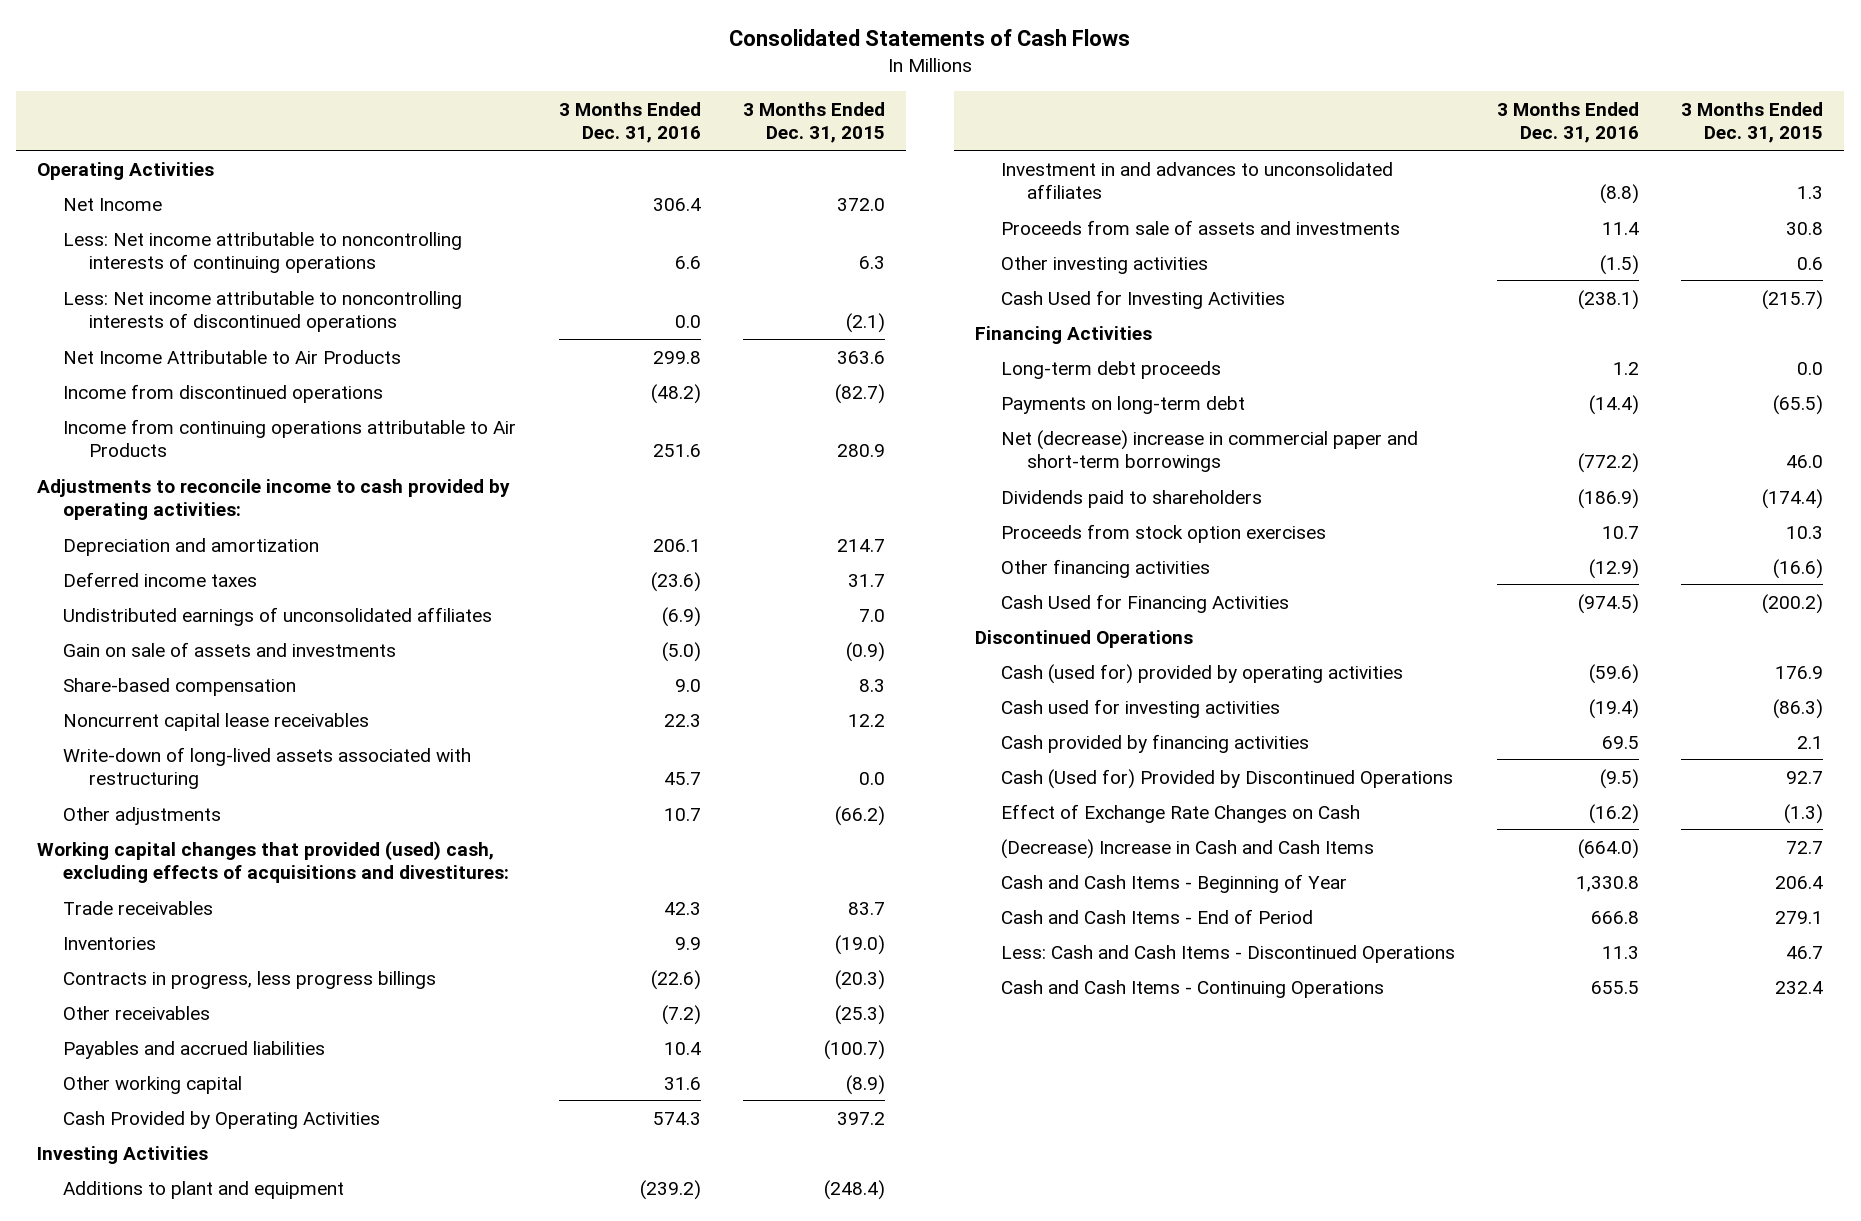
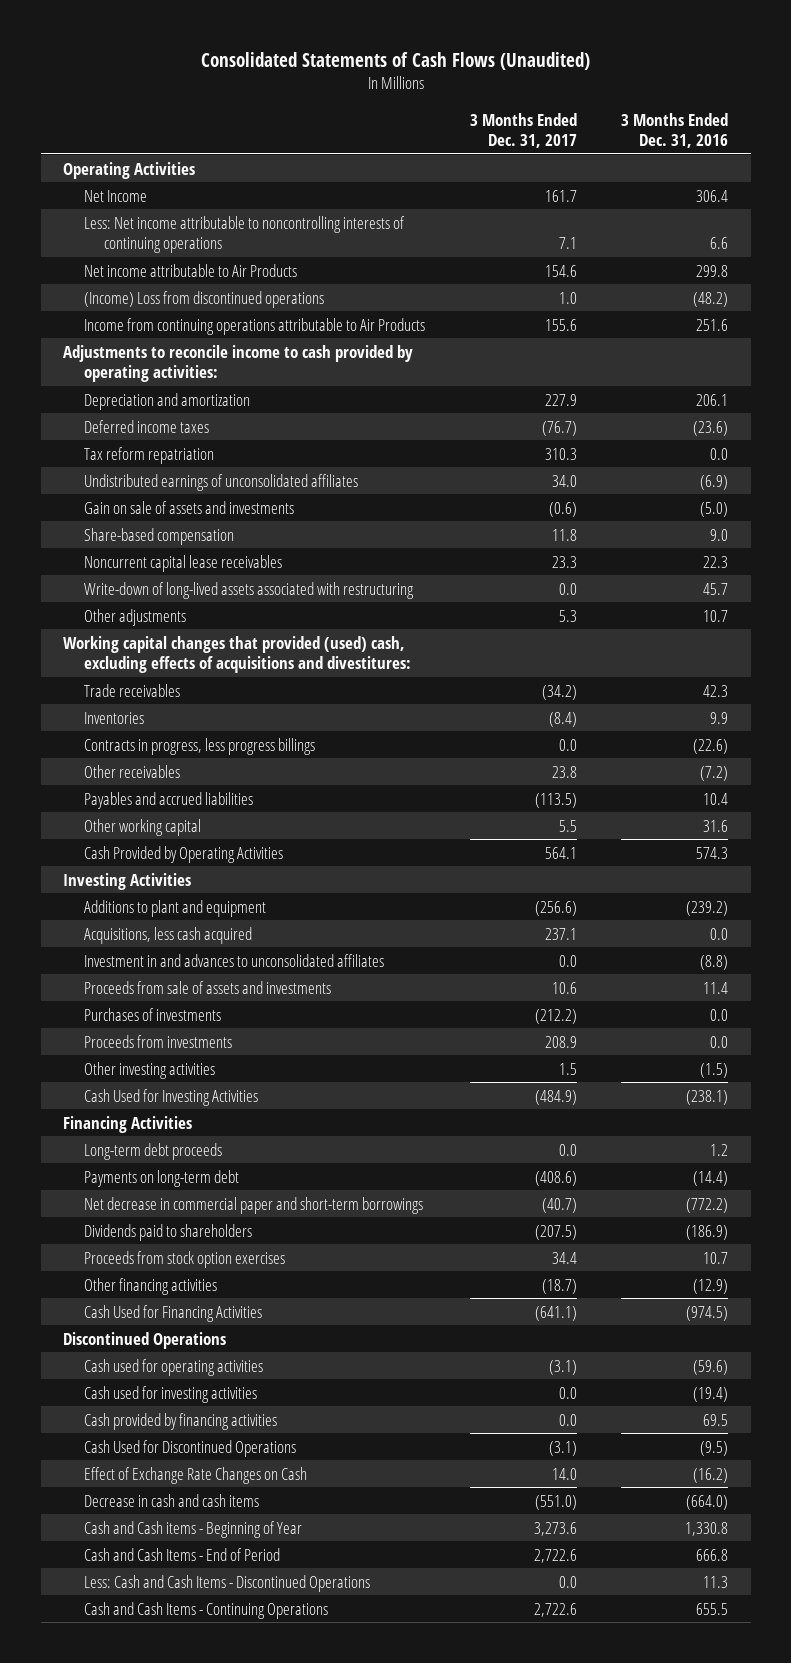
[729,28,1131,46] Consolidated Statements of Cash Flows -> [200,51,590,70] Consolidated Statements of Cash Flows (Unaudited)
[743,101,886,144] 3 Months Ended Dec. 31, 2015 -> none
none -> [469,112,577,149] 3 Months Ended Dec. 31, 2017
[62,290,462,333] Less: Net income attributable to noncontrolling interests of discontinued operations -> none
[62,349,401,364] Net Income Attributable to Air Products -> [83,263,297,277] Net income attributable to Air Products
[62,383,383,403] Income from discontinued operations -> [83,290,324,308] (Income) Loss from discontinued operations
none -> [83,446,214,464] Tax reform repatriation
none -> [83,926,252,944] Acquisitions, less cash acquired
none -> [83,1007,221,1021] Purchases of investments
none -> [83,1034,232,1048] Proceeds from investments
[1001,429,1419,473] Net (decrease) increase in commercial paper and short-term borrowings -> [83,1196,423,1214] Net decrease in commercial paper and short-term borrowings
[1001,663,1404,684] Cash (used for) provided by operating activities -> [83,1358,263,1376] Cash used for operating activities
[1001,768,1454,789] Cash (Used for) Provided by Discontinued Operations -> [83,1439,296,1457] Cash Used for Discontinued Operations
[1001,838,1375,859] (Decrease) Increase in Cash and Cash Items -> [83,1493,259,1507] Decrease in cash and cash items
[1001,873,1348,893] Cash and Cash Items - Beginning of Year -> [83,1520,302,1538] Cash and Cash items - Beginning of Year

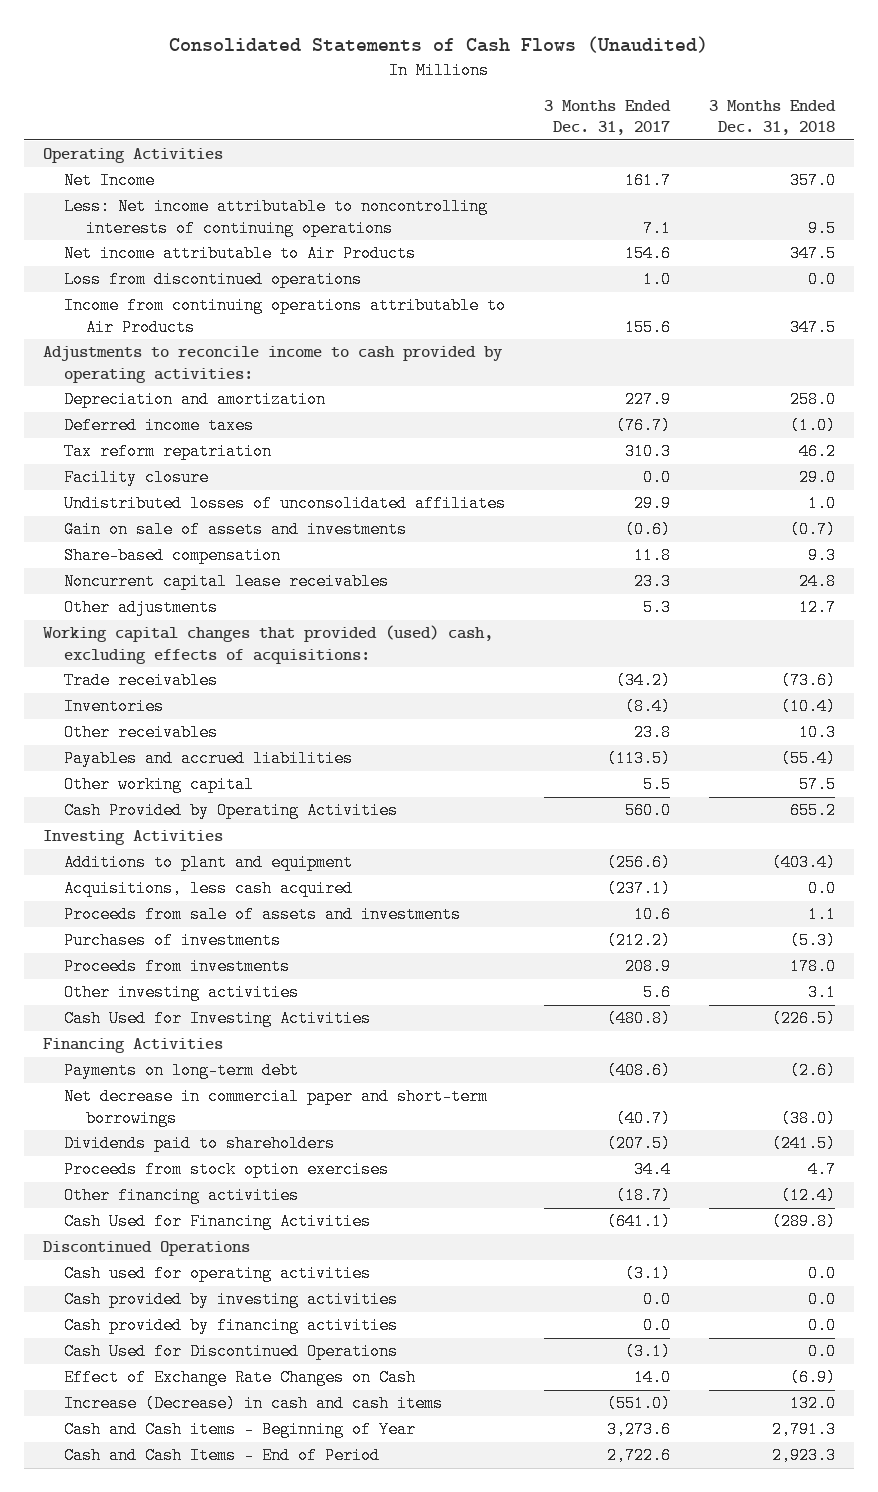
[621,112,729,149] 3 Months Ended Dec. 31, 2016 -> none
none -> [708,99,836,136] 3 Months Ended Dec. 31, 2018
[83,290,324,308] (Income) Loss from discontinued operations -> [64,271,363,289] Loss from discontinued operations
none -> [64,469,210,487] Facility closure
[83,473,358,491] Undistributed earnings of unconsolidated affiliates -> [64,495,507,513] Undistributed losses of unconsolidated affiliates
[551,474,577,487] 34.0 -> [634,495,672,513] 29.9
[83,581,414,599] Write-down of long-lived assets associated with restructuring -> none
[63,635,411,674] Working capital changes that provided (used) cash, excluding effects of acquisitions and divestitures: -> [42,625,493,664] Working capital changes that provided (used) cash, excluding effects of acquisitions:
[83,737,315,755] Contracts in progress, less progress billings -> none
[544,846,577,859] 564.1 -> [625,802,672,820] 560.0
[83,953,384,967] Investment in and advances to unconsolidated affiliates -> none
[544,927,577,940] 237.1 -> [607,880,672,898] (237.1)
[558,1062,577,1075] 1.5 -> [643,984,672,1002] 5.6
[534,1089,577,1105] (484.9) -> [607,1010,672,1028] (480.8)
[83,1142,222,1160] Long-term debt proceeds -> none
[83,1385,257,1403] Cash used for investing activities -> [64,1291,399,1309] Cash provided by investing activities
[83,1493,259,1507] Decrease in cash and cash items -> [64,1395,444,1413] Increase (Decrease) in cash and cash items
[83,1574,370,1592] Less: Cash and Cash Items - Discontinued Operations -> none
[83,1601,328,1619] Cash and Cash Items - Continuing Operations -> none

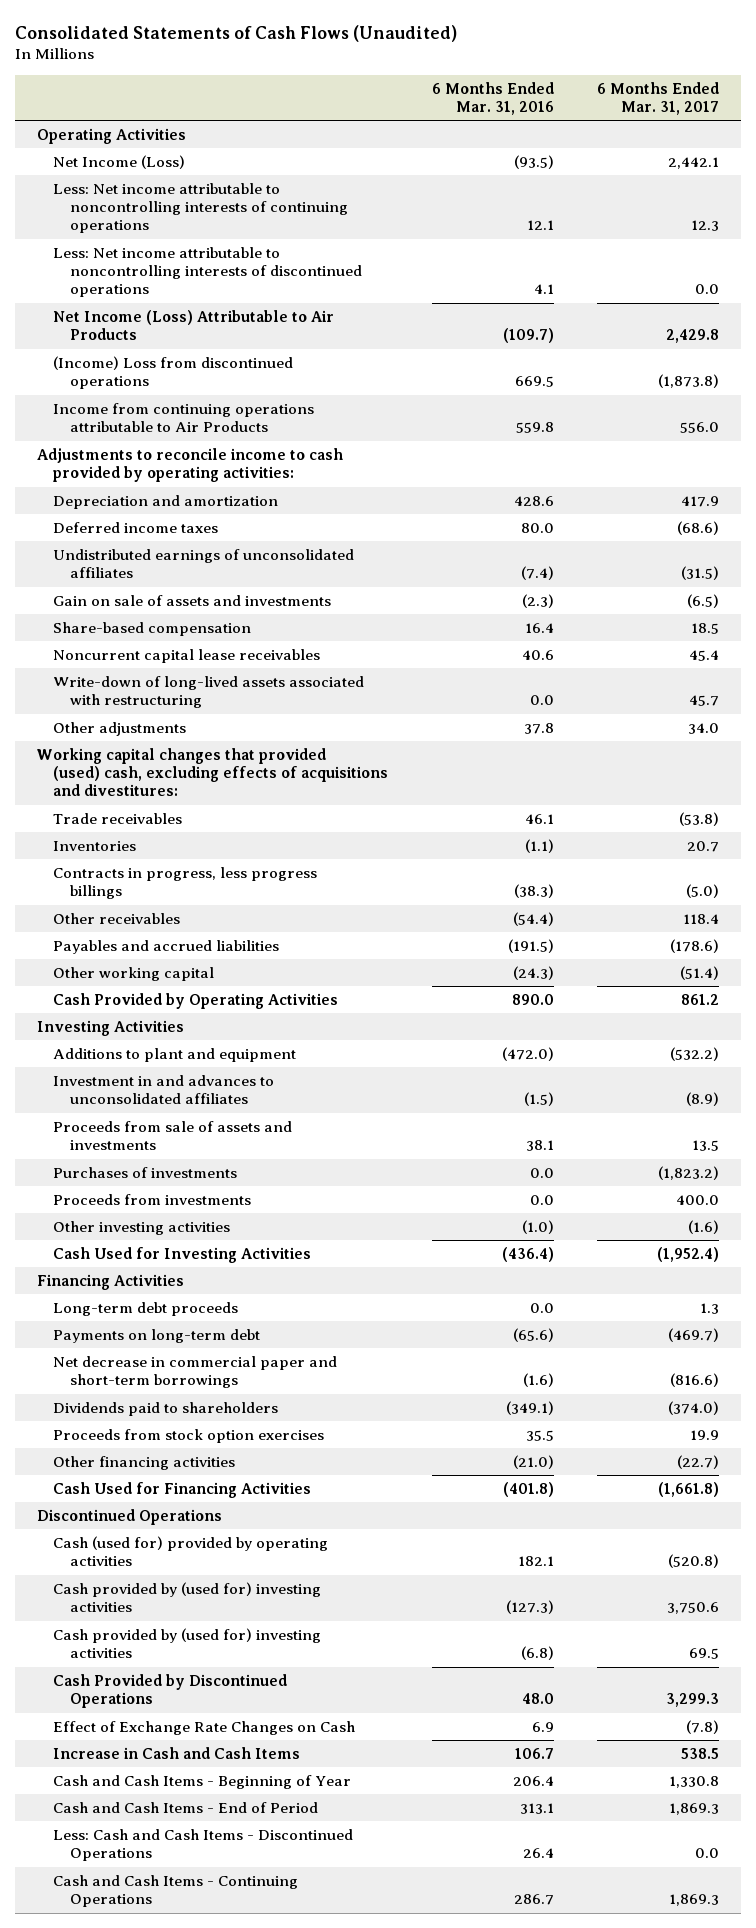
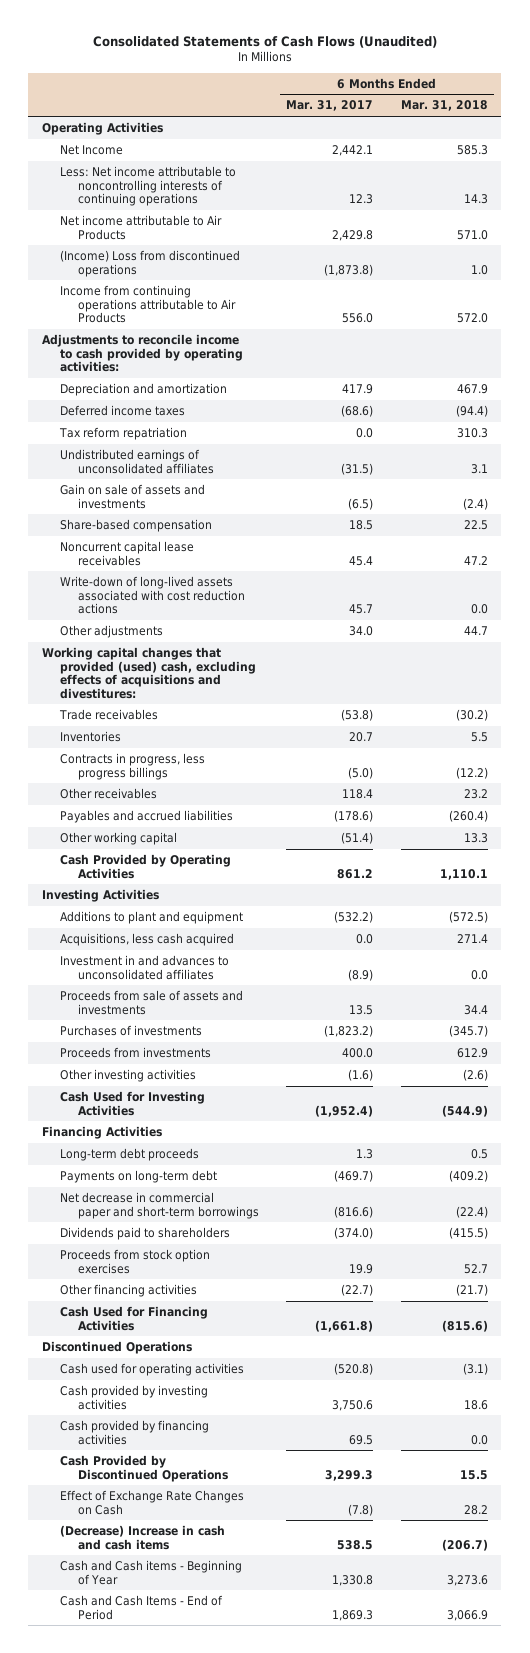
[431,81,554,115] 6 Months Ended Mar. 31, 2016 -> none
none -> [400,100,488,112] Mar. 31, 2018
[53,155,186,170] Net Income (Loss) -> [60,145,124,156] Net Income
[53,247,363,298] Less: Net income attributable to noncontrolling interests of discontinued operations -> none
[53,310,335,341] Net Income (Loss) Attributable to Air Products -> [60,215,223,240] Net income attributable to Air Products
none -> [59,427,188,441] Tax reform repatriation
[53,676,365,709] Write-down of long-lived assets associated with restructuring -> [60,576,246,615] Write-down of long-lived assets associated with cost reduction actions
none -> [60,933,235,947] Acquisitions, less cash acquired
[53,1536,329,1567] Cash (used for) provided by operating activities -> [60,1363,245,1377] Cash used for operating activities
[53,1582,322,1613] Cash provided by (used for) investing activities -> [60,1385,209,1410] Cash provided by investing activities
[53,1628,322,1659] Cash provided by (used for) investing activities -> [60,1420,210,1445] Cash provided by financing activities
[53,1747,301,1760] Increase in Cash and Cash Items -> [60,1525,226,1550] (Decrease) Increase in cash and cash items
[53,1775,352,1790] Cash and Cash Items - Beginning of Year -> [60,1560,243,1585] Cash and Cash items - Beginning of Year
[53,1829,354,1862] Less: Cash and Cash Items - Discontinued Operations -> none
[53,1875,299,1908] Cash and Cash Items - Continuing Operations -> none

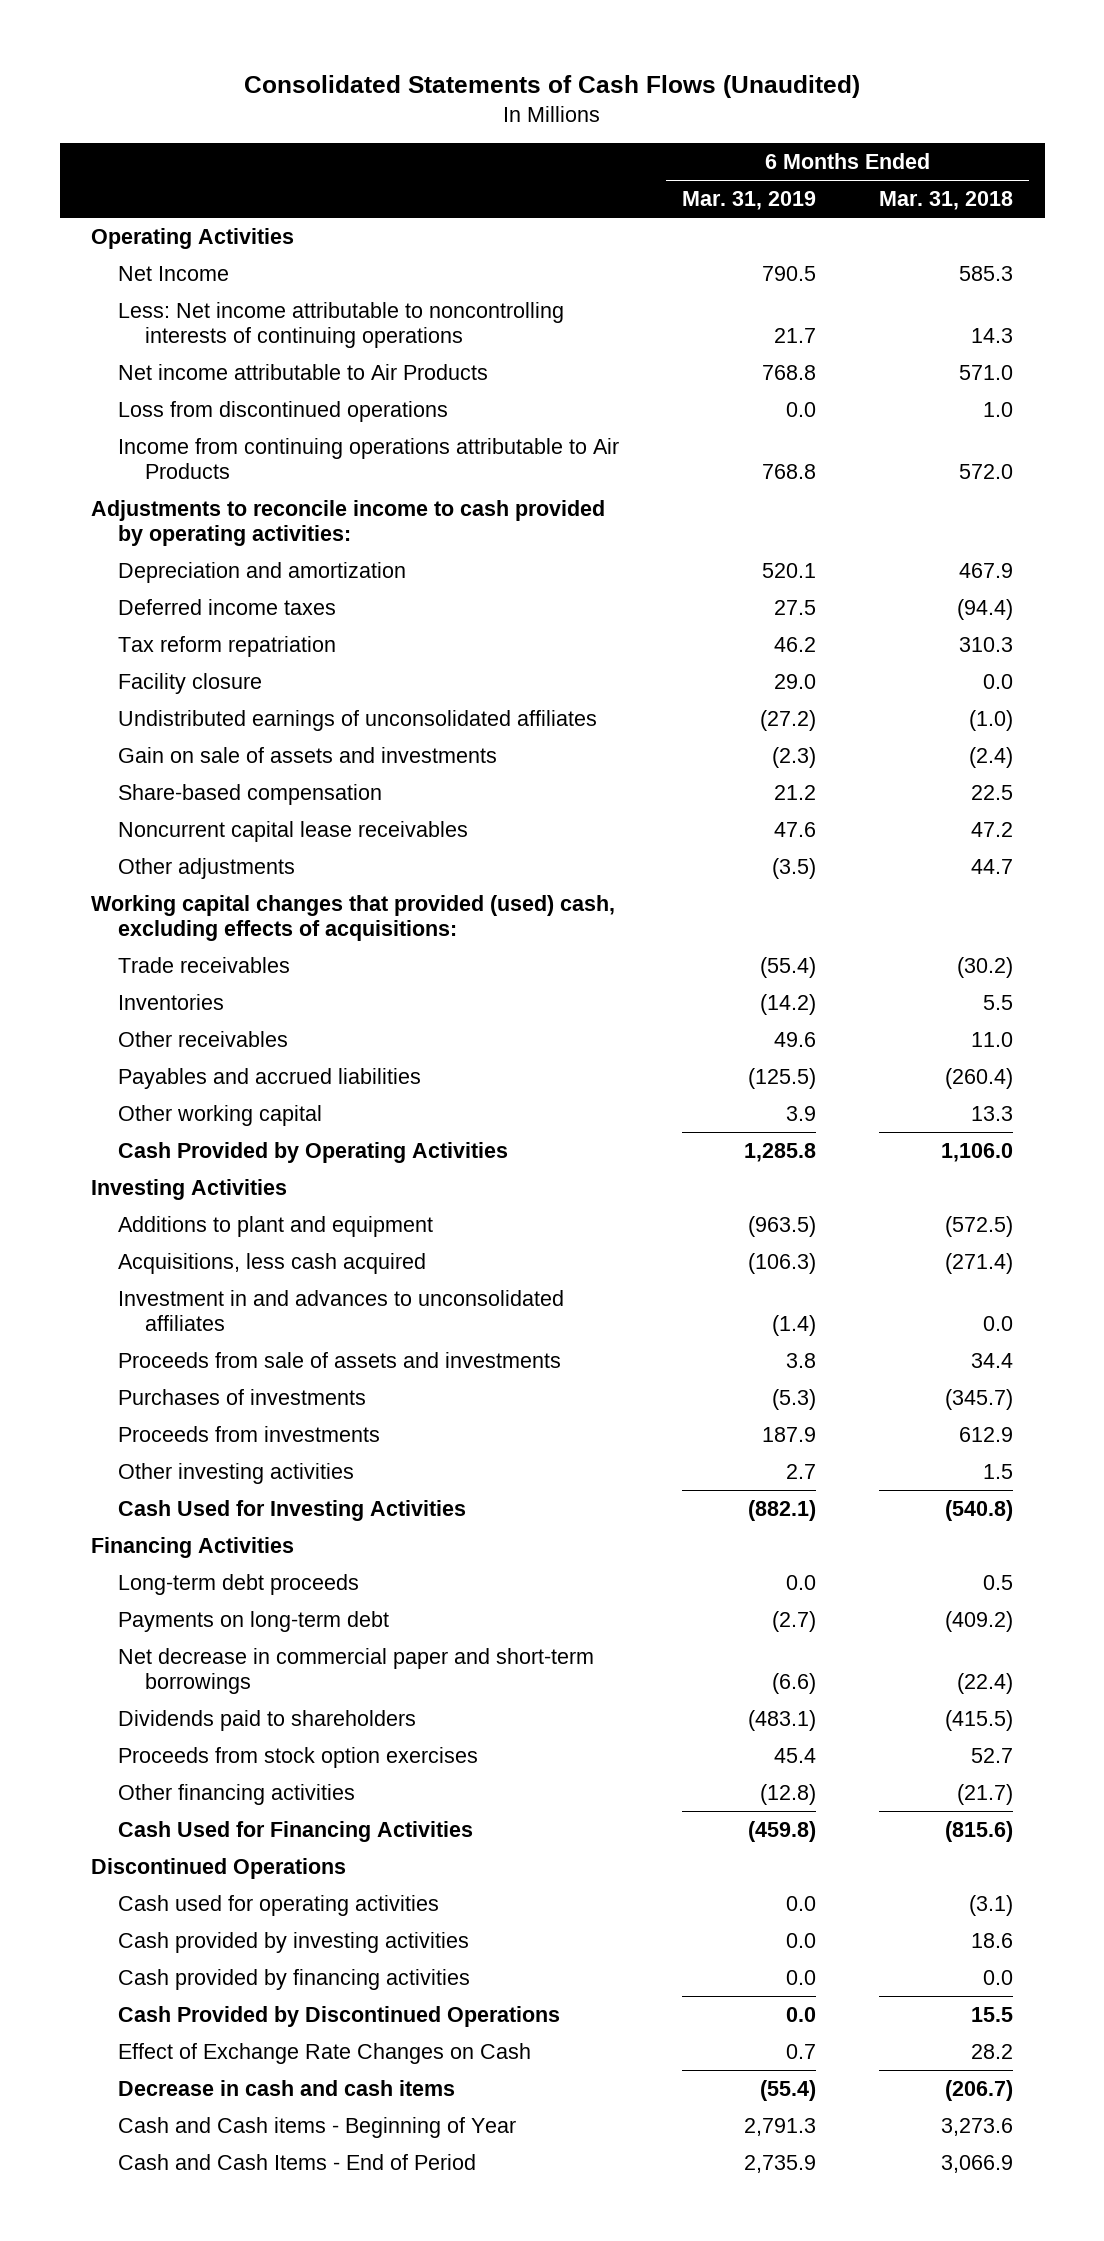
[286,100,374,112] Mar. 31, 2017 -> none
none -> [682,191,817,211] Mar. 31, 2019
[60,250,241,277] (Income) Loss from discontinued operations -> [118,400,449,422] Loss from discontinued operations
none -> [118,672,263,694] Facility closure
[470,463,488,474] 3.1 -> [969,709,1014,731] (1.0)
[60,576,246,615] Write-down of long-lived assets associated with cost reduction actions -> none
[42,647,257,699] Working capital changes that provided (used) cash, excluding effects of acquisitions and divestitures: -> [91,894,616,942] Working capital changes that provided (used) cash, excluding effects of acquisitions:
[60,753,206,780] Contracts in progress, less progress billings -> none
[463,789,488,800] 23.2 -> [971,1031,1014,1047] 11.0
[439,868,488,880] 1,110.1 -> [941,1142,1014,1162] 1,106.0
[456,934,488,944] 271.4 -> [945,1252,1014,1274] (271.4)
[462,1069,488,1082] (2.6) -> [983,1463,1014,1479] 1.5
[441,1104,488,1117] (544.9) -> [945,1499,1014,1521] (540.8)
[60,1525,226,1550] (Decrease) Increase in cash and cash items -> [118,2079,456,2096] Decrease in cash and cash items

